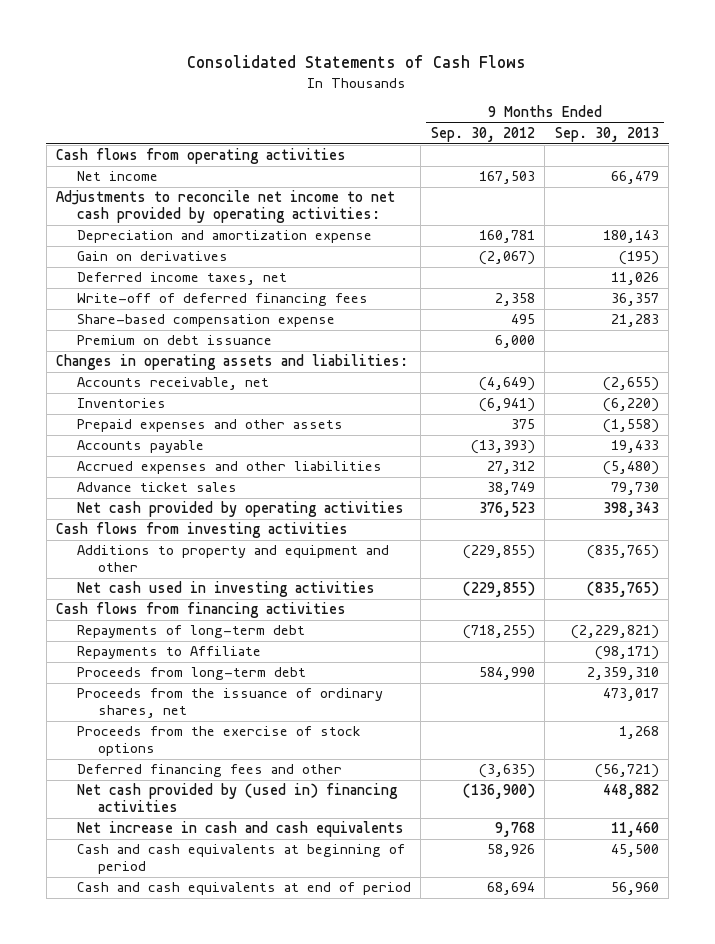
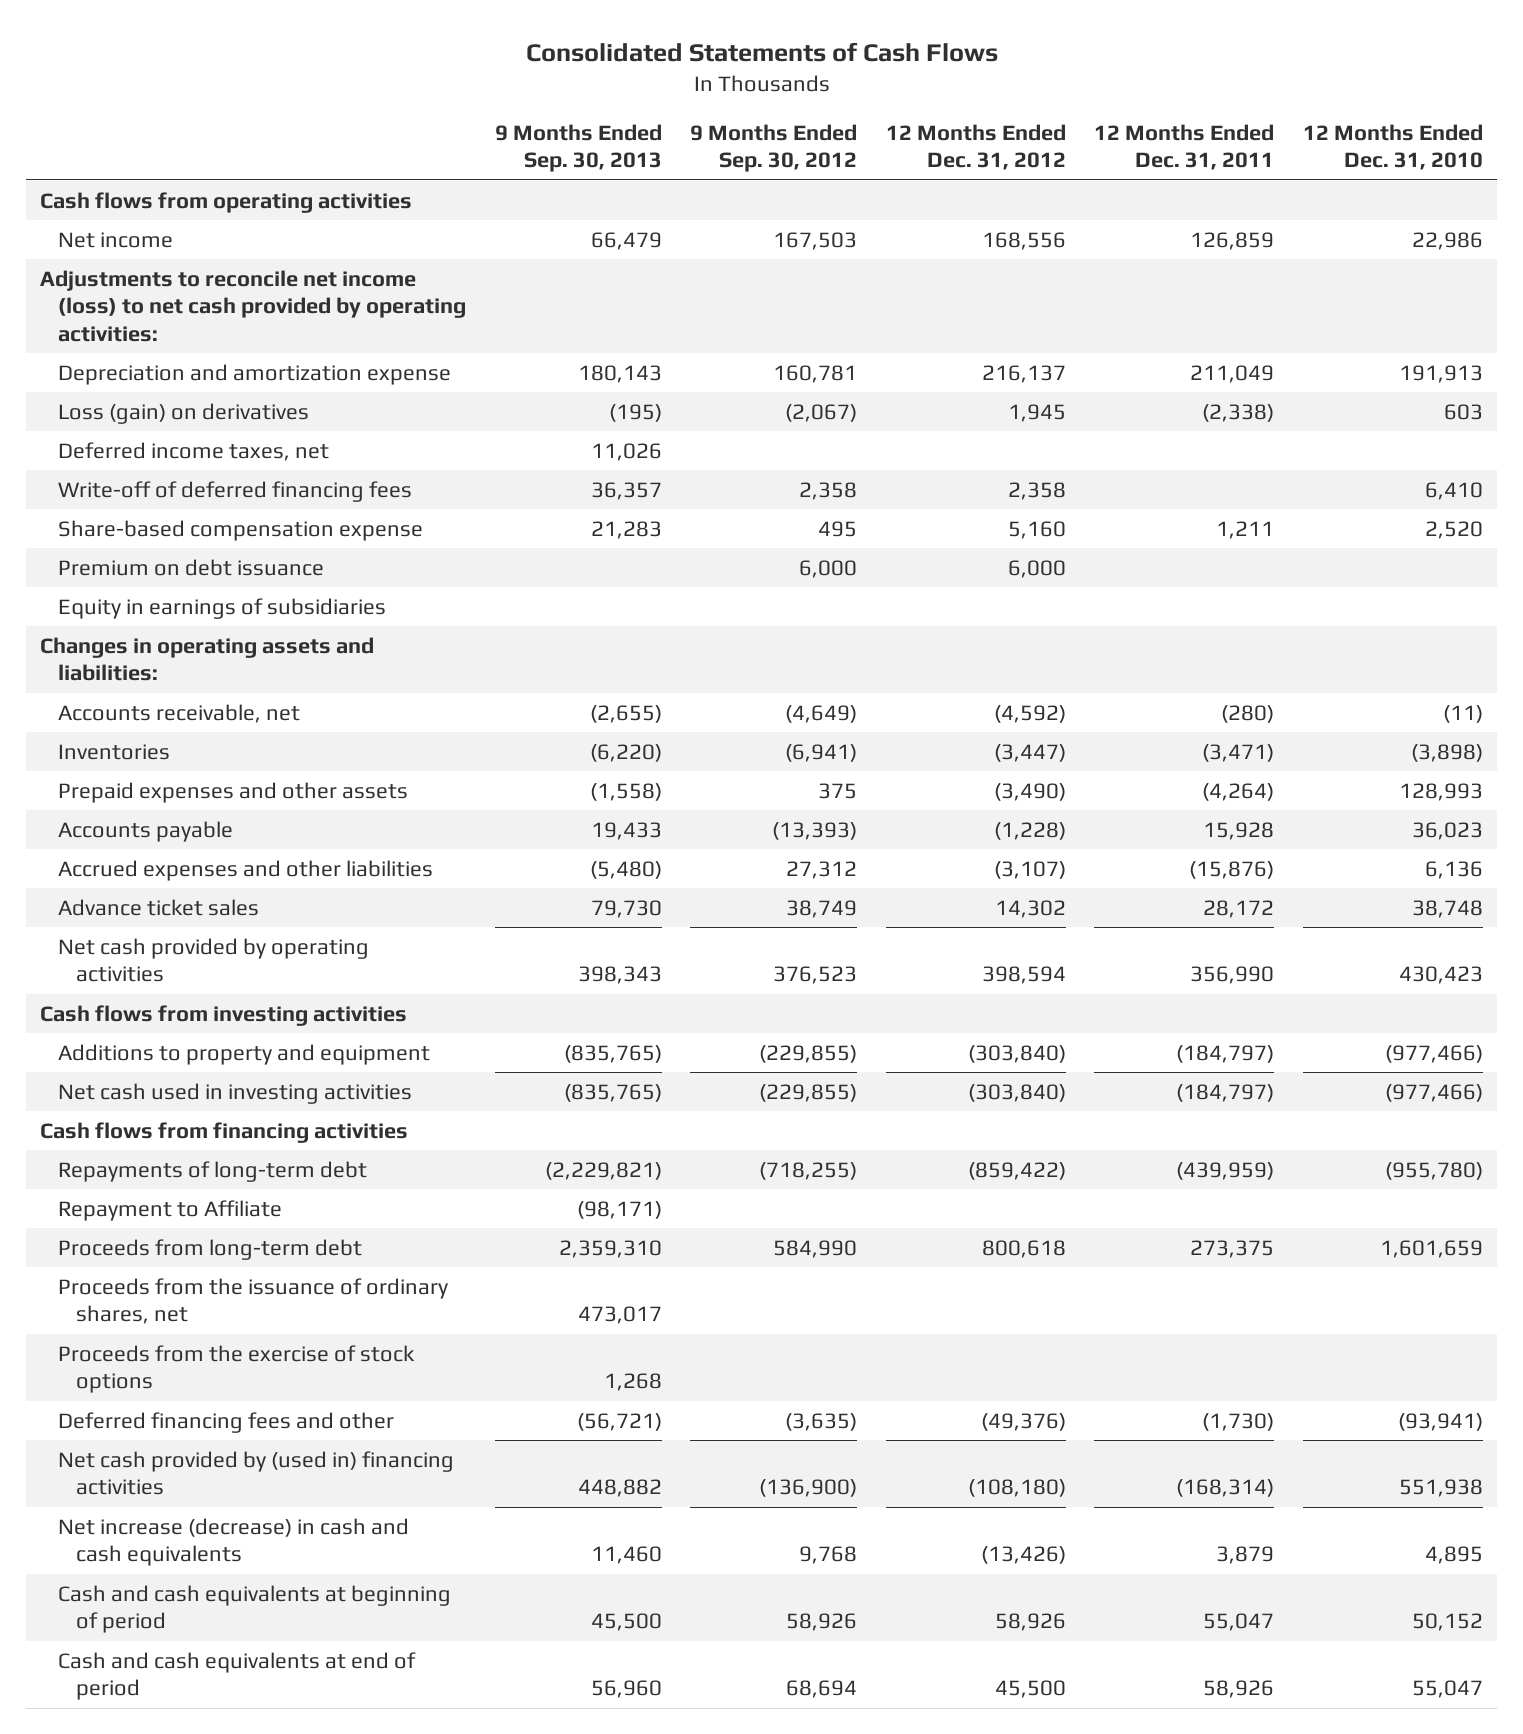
none -> [885,123,1066,171] 12 Months Ended Dec. 31, 2012
none -> [1094,123,1275,171] 12 Months Ended Dec. 31, 2011
none -> [1302,123,1483,171] 12 Months Ended Dec. 31, 2010
[55,190,395,224] Adjustments to reconcile net income to net cash provided by operating activities: -> [40,269,467,343] Adjustments to reconcile net income (loss) to net cash provided by operating activities:
[76,251,228,262] Gain on derivatives -> [58,402,310,424] Loss (gain) on derivatives
none -> [58,597,387,619] Equity in earnings of subsidiaries
[76,545,389,573] Additions to property and equipment and other -> [58,1043,431,1065] Additions to property and equipment
[76,646,261,660] Repayments to Affiliate -> [58,1199,283,1221] Repayment to Affiliate
[76,821,404,838] Net increase in cash and cash equivalents -> [58,1517,410,1567] Net increase (decrease) in cash and cash equivalents

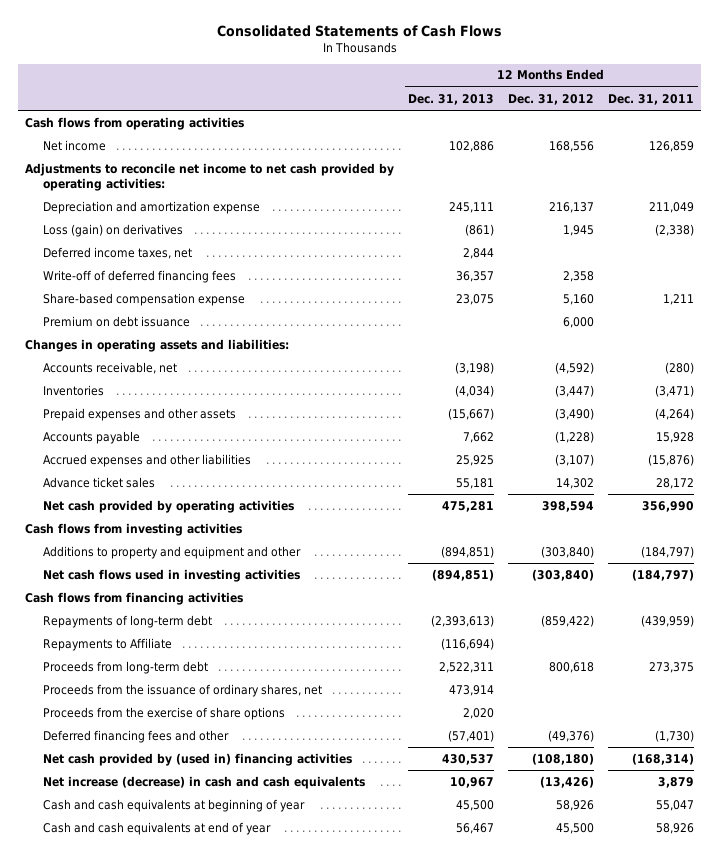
[494,123,662,173] 9 Months Ended Sep. 30, 2013 -> none
[690,123,858,173] 9 Months Ended Sep. 30, 2012 -> none
[1302,123,1483,171] 12 Months Ended Dec. 31, 2010 -> none
none -> [408,93,495,105] Dec. 31, 2013
[40,269,467,343] Adjustments to reconcile net income (loss) to net cash provided by operating activities: -> [25,162,395,191] Adjustments to reconcile net income to net cash provided by operating activities:
[58,597,387,619] Equity in earnings of subsidiaries -> none
[58,1043,431,1065] Additions to property and equipment -> [43,545,302,559] Additions to property and equipment and other
[58,1082,413,1104] Net cash used in investing activities -> [43,568,301,582] Net cash flows used in investing activities
[58,1199,283,1221] Repayment to Affiliate -> [43,637,173,651] Repayments to Affiliate
[58,1344,416,1394] Proceeds from the exercise of stock options -> [43,706,286,720] Proceeds from the exercise of share options
[58,1584,452,1634] Cash and cash equivalents at beginning of period -> [43,798,306,812] Cash and cash equivalents at beginning of year
[58,1651,417,1701] Cash and cash equivalents at end of period -> [43,821,272,835] Cash and cash equivalents at end of year

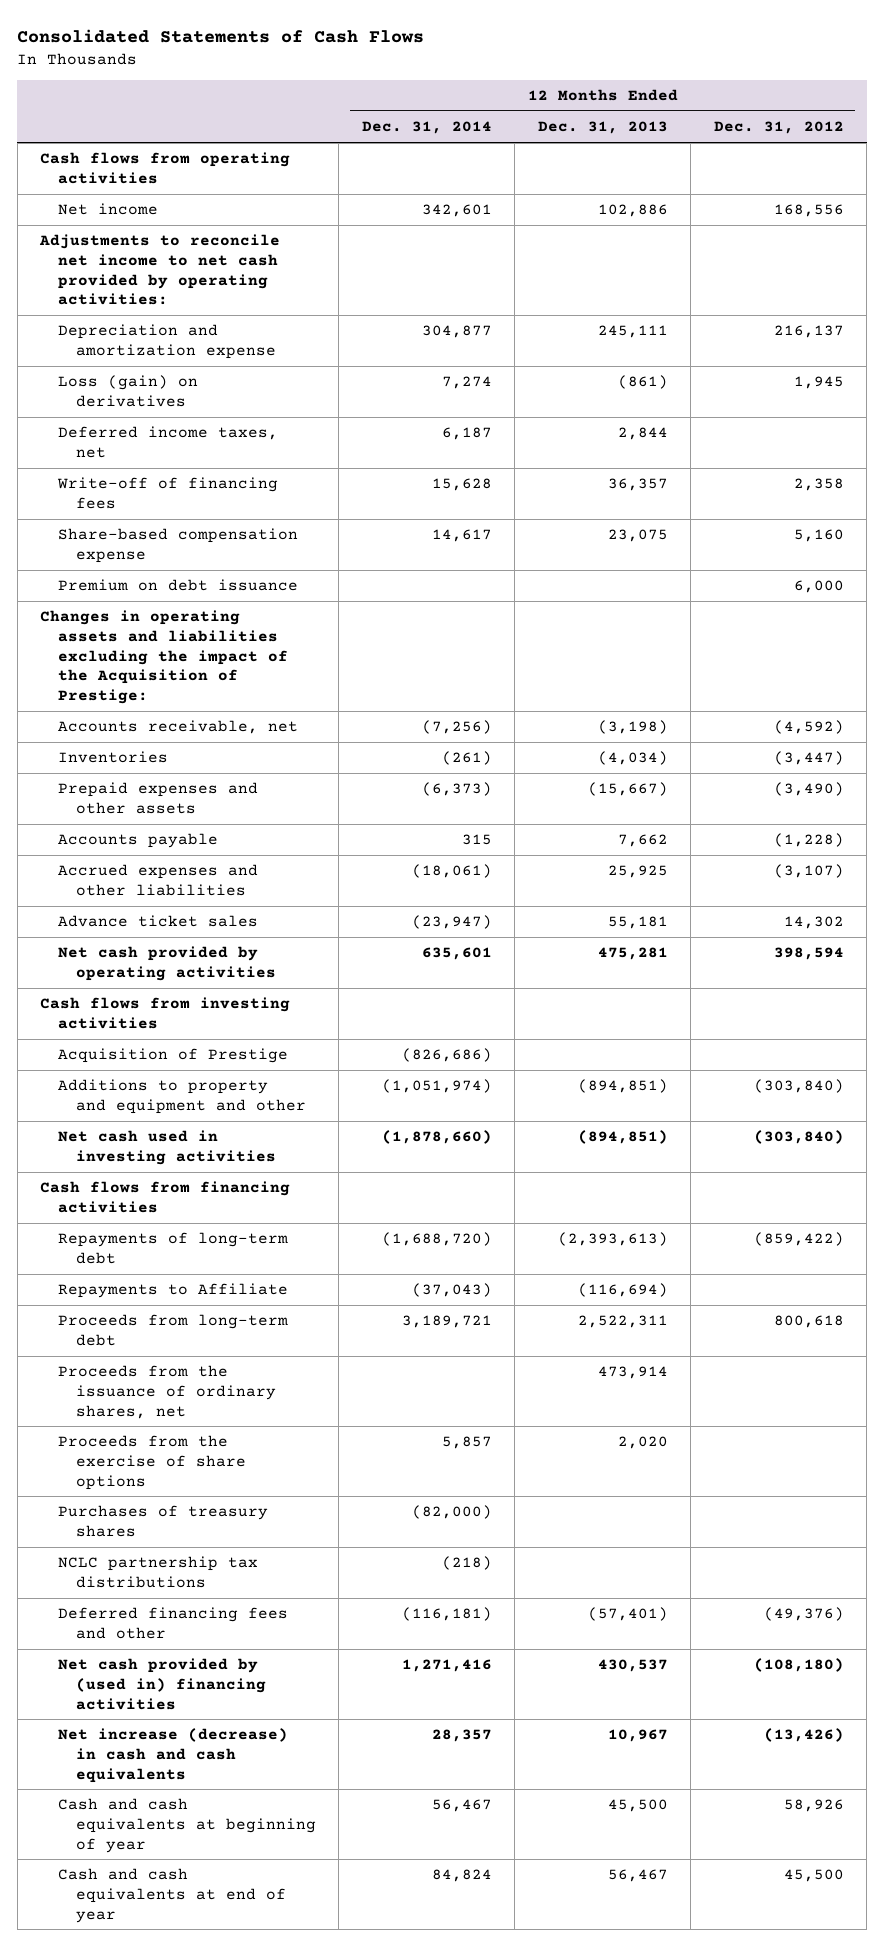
[608,93,695,105] Dec. 31, 2011 -> none
none -> [361,121,492,135] Dec. 31, 2014
[43,269,237,283] Write-off of deferred financing fees -> [56,477,278,509] Write-off of financing fees
[25,338,290,352] Changes in operating assets and liabilities: -> [39,610,288,704] Changes in operating assets and liabilities excluding the impact of the Acquisition of Prestige:
none -> [57,1048,288,1064] Acquisition of Prestige
[43,568,301,582] Net cash flows used in investing activities -> [57,1130,276,1165] Net cash used in investing activities
none -> [57,1505,268,1537] Purchases of treasury shares
none -> [57,1556,258,1588] NCLC partnership tax distributions

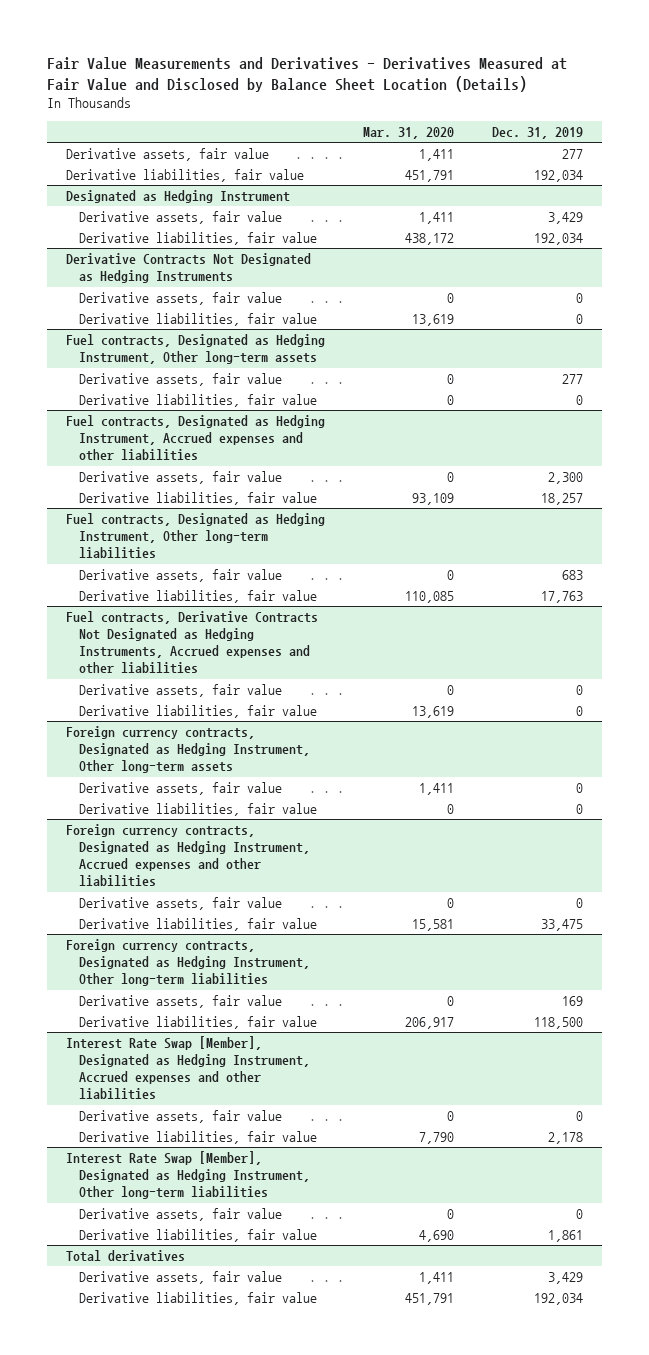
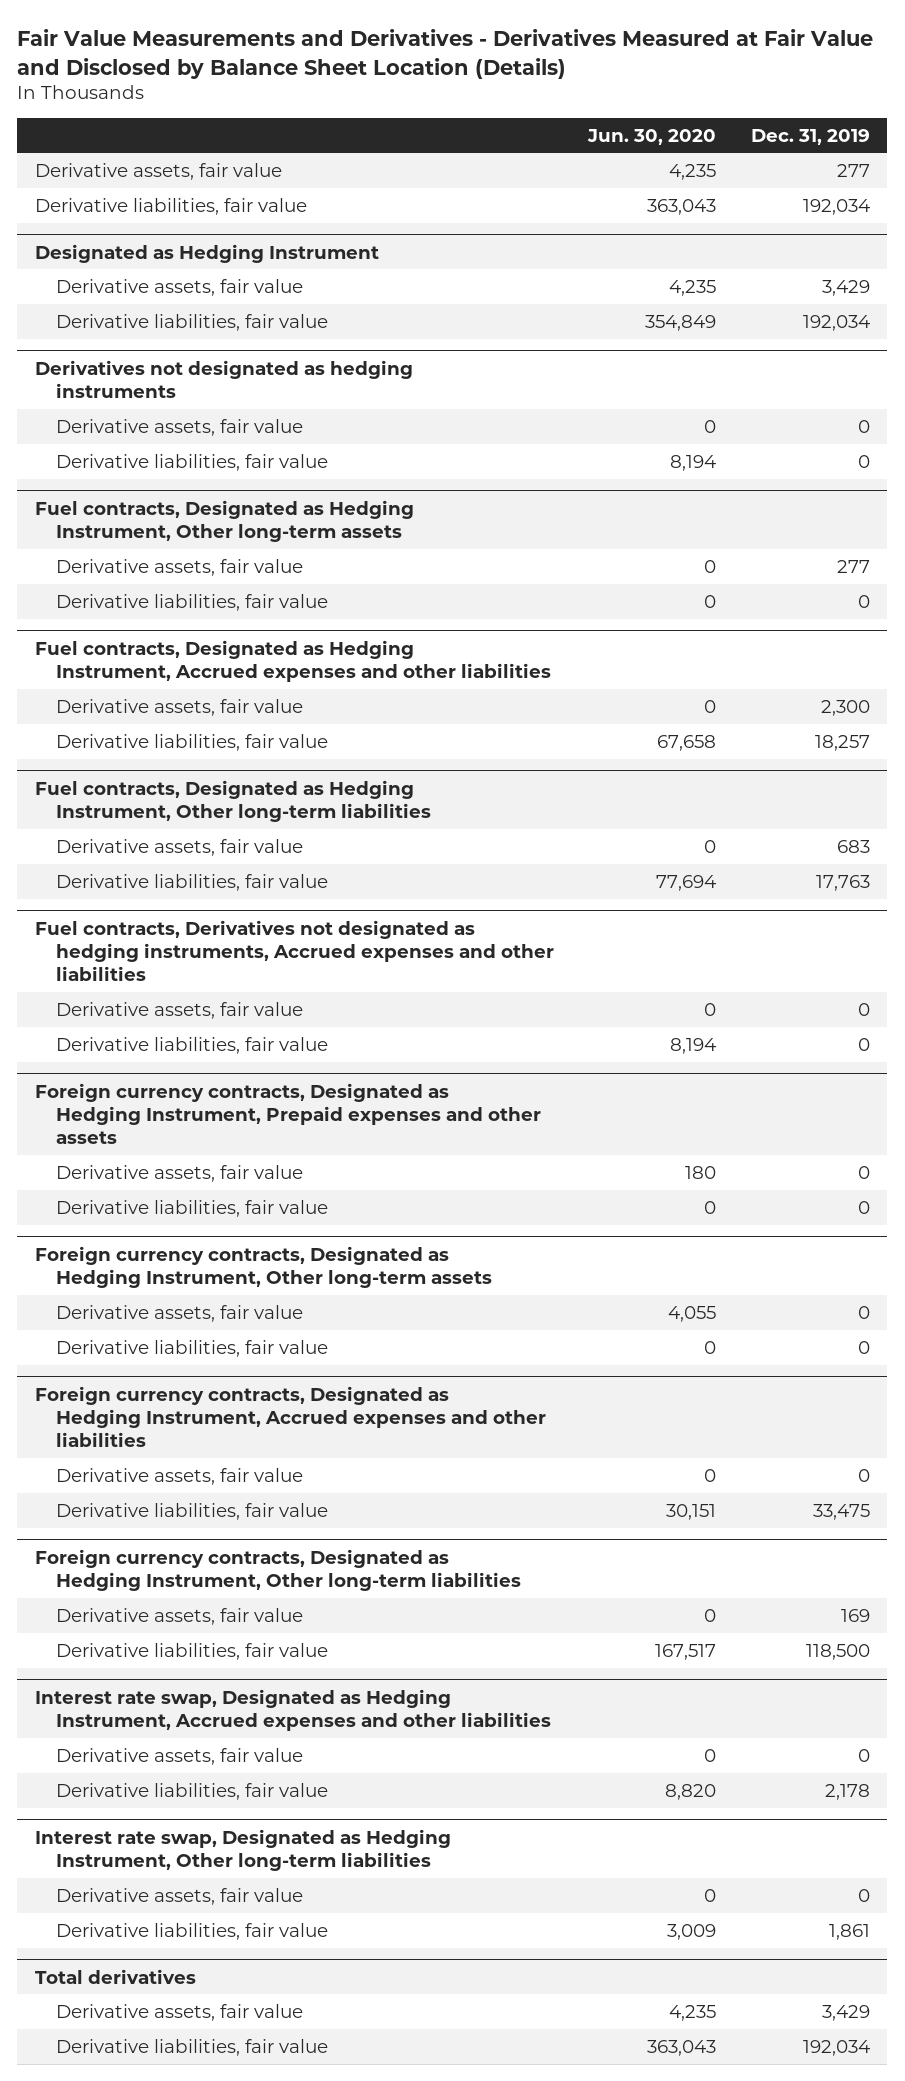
[362,126,454,139] Mar. 31, 2020 -> none
none -> [587,128,717,145] Jun. 30, 2020
[65,253,311,284] Derivative Contracts Not Designated as Hedging Instruments -> [34,359,413,398] Derivatives not designated as hedging instruments
[65,611,318,675] Fuel contracts, Derivative Contracts Not Designated as Hedging Instruments, Accrued expenses and other liabilities -> [34,919,554,982] Fuel contracts, Derivatives not designated as hedging instruments, Accrued expenses and other liabilities
none -> [34,1082,541,1145] Foreign currency contracts, Designated as Hedging Instrument, Prepaid expenses and other assets
none -> [55,1164,303,1182] Derivative assets, fair value
none -> [55,1199,328,1217] Derivative liabilities, fair value
[65,1036,310,1101] Interest Rate Swap [Member], Designated as Hedging Instrument, Accrued expenses and other liabilities -> [34,1688,551,1731] Interest rate swap, Designated as Hedging Instrument, Accrued expenses and other liabilities
[65,1151,310,1200] Interest Rate Swap [Member], Designated as Hedging Instrument, Other long-term liabilities -> [34,1828,451,1871] Interest rate swap, Designated as Hedging Instrument, Other long-term liabilities

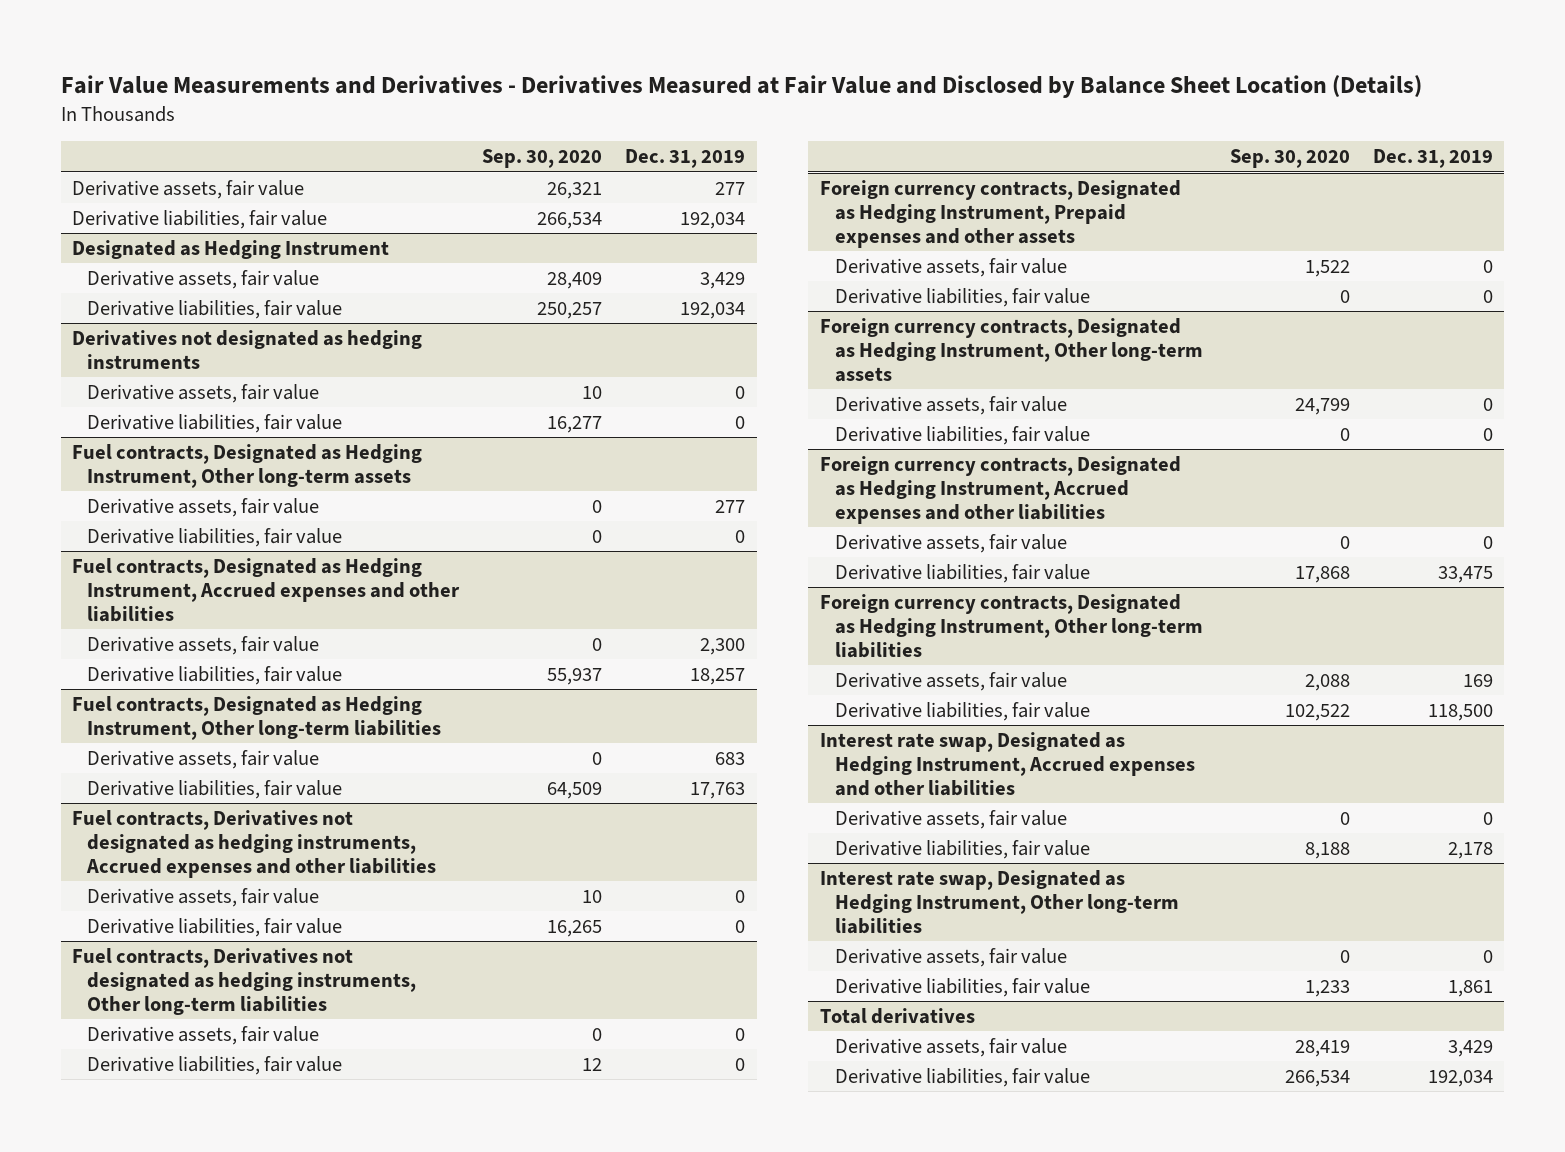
[587,128,717,145] Jun. 30, 2020 -> none
none -> [482,149,603,169] Sep. 30, 2020
none -> [72,947,417,1015] Fuel contracts, Derivatives not designated as hedging instruments, Other long-term liabilities
none -> [87,1025,320,1045] Derivative assets, fair value
none -> [87,1055,343,1075] Derivative liabilities, fair value

